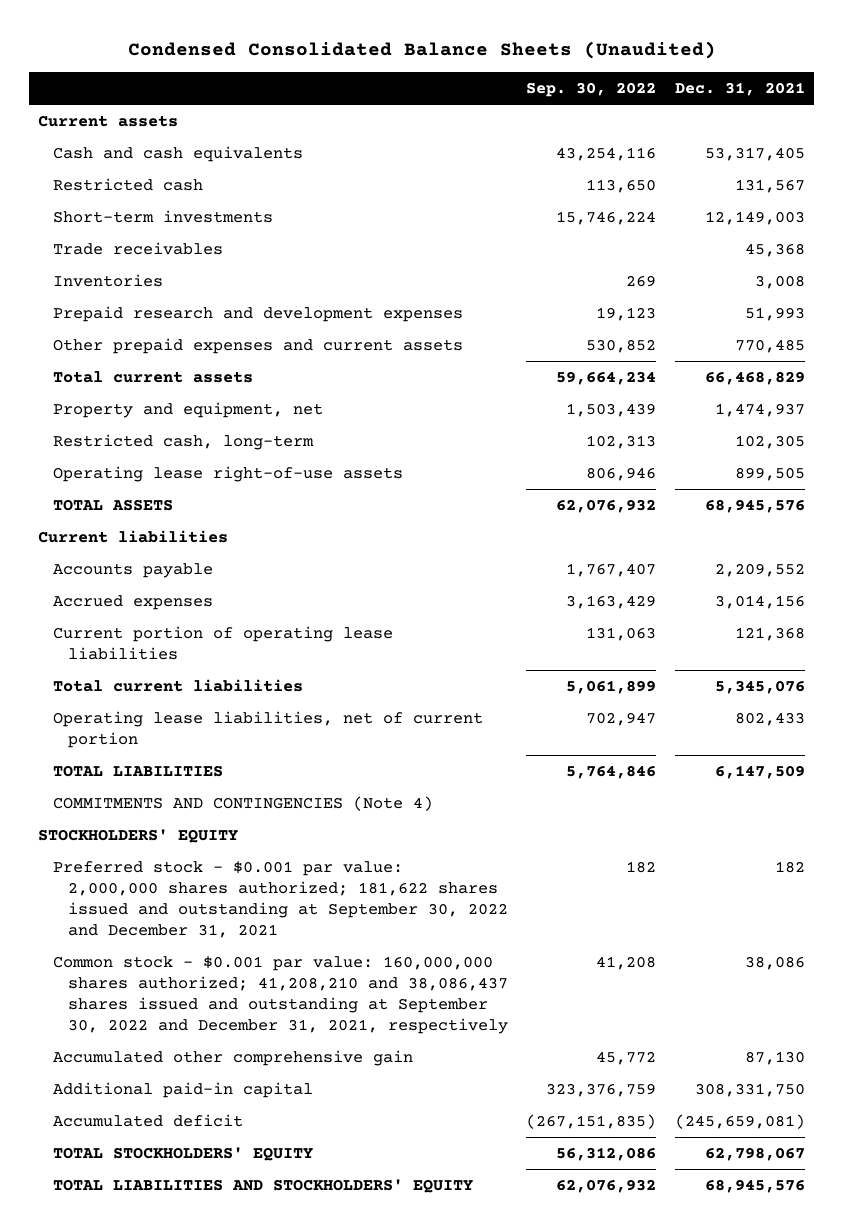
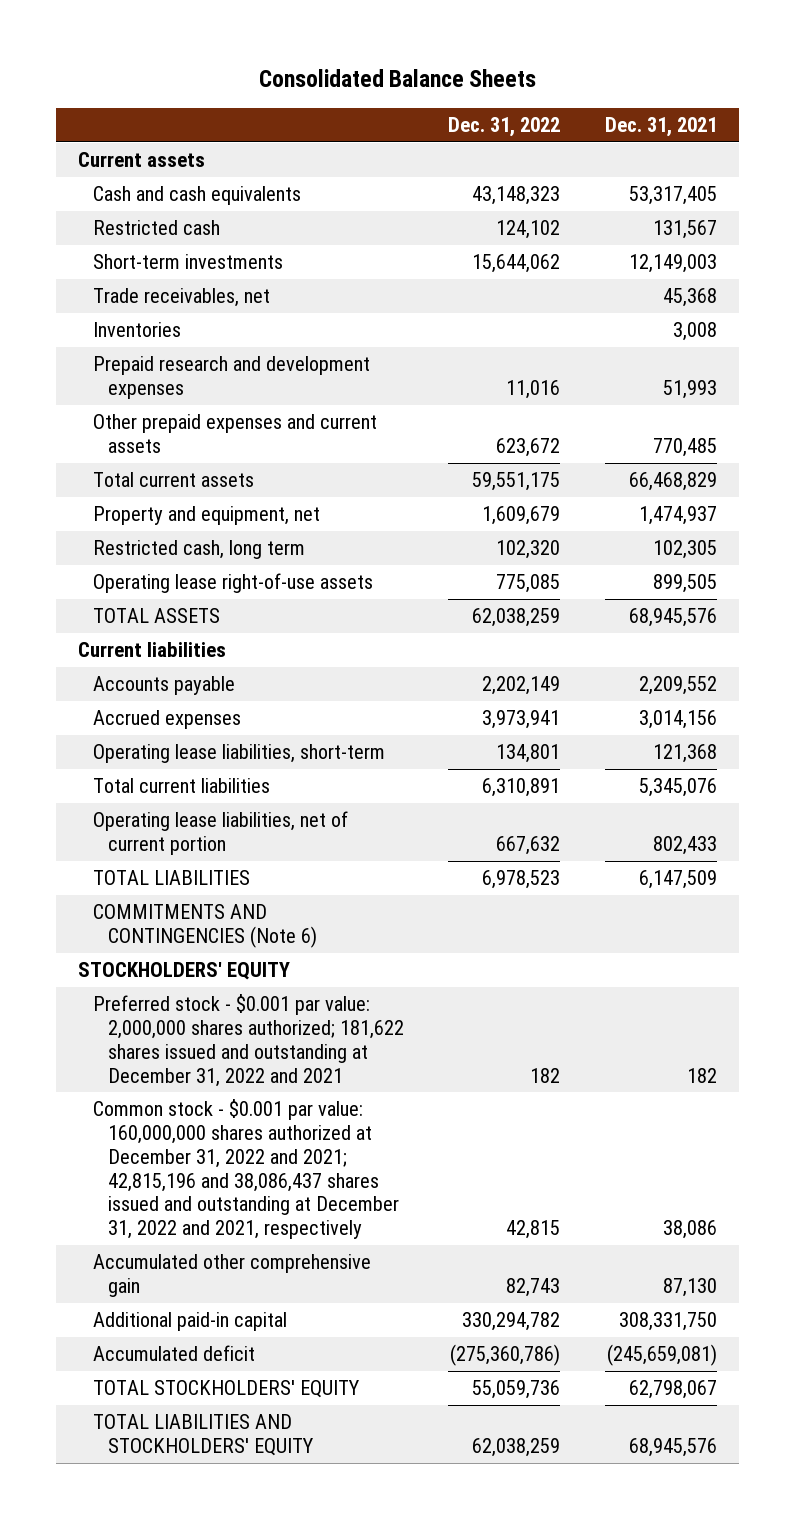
[127,41,716,60] Condensed Consolidated Balance Sheets (Unaudited) -> [258,69,536,88] Consolidated Balance Sheets
[526,82,657,98] Sep. 30, 2022 -> none
none -> [448,117,561,138] Dec. 31, 2022
[53,241,224,255] Trade receivables -> [92,288,270,308] Trade receivables, net
[53,433,315,450] Restricted cash, long-term -> [92,540,305,560] Restricted cash, long term
[53,625,394,660] Current portion of operating lease liabilities -> [92,744,385,764] Operating lease liabilities, short-term
[53,795,434,811] COMMITMENTS AND CONTINGENCIES (Note 4) -> [92,904,317,949] COMMITMENTS AND CONTINGENCIES (Note 6)
[53,860,508,938] Preferred stock - $0.001 par value: 2,000,000 shares authorized; 181,622 shares issued and outstanding at September 30, 2022 and December 31, 2021 -> [92,994,404,1087] Preferred stock - $0.001 par value: 2,000,000 shares authorized; 181,622 shares issued and outstanding at December 31, 2022 and 2021
[53,955,508,1034] Common stock - $0.001 par value: 160,000,000 shares authorized; 41,208,210 and 38,086,437 shares issued and outstanding at September 30, 2022 and December 31, 2021, respectively -> [92,1099,399,1240] Common stock - $0.001 par value: 160,000,000 shares authorized at December 31, 2022 and 2021; 42,815,196 and 38,086,437 shares issued and outstanding at December 31, 2022 and 2021, respectively

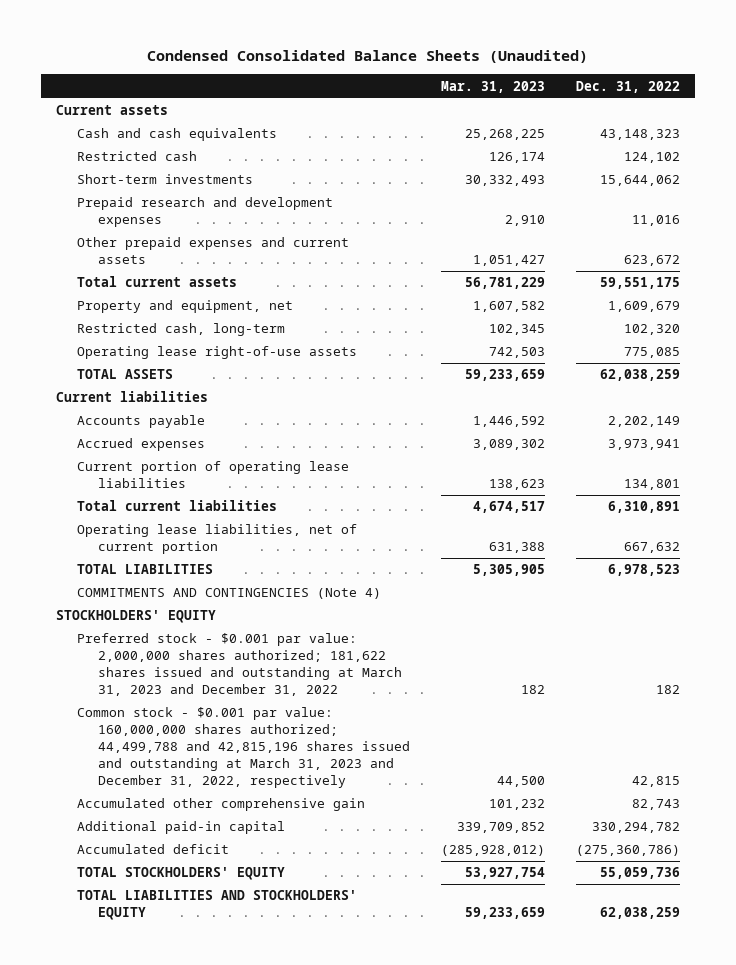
[258,69,536,88] Consolidated Balance Sheets -> [146,50,588,64] Condensed Consolidated Balance Sheets (Unaudited)
[605,117,718,138] Dec. 31, 2021 -> none
none -> [440,80,545,93] Mar. 31, 2023
[92,288,270,308] Trade receivables, net -> none
[92,322,181,338] Inventories -> none
[92,540,305,560] Restricted cash, long term -> [77,323,286,337] Restricted cash, long-term
[92,744,385,764] Operating lease liabilities, short-term -> [77,461,350,489] Current portion of operating lease liabilities
[92,904,317,949] COMMITMENTS AND CONTINGENCIES (Note 6) -> [77,588,382,600] COMMITMENTS AND CONTINGENCIES (Note 4)
[92,994,404,1087] Preferred stock - $0.001 par value: 2,000,000 shares authorized; 181,622 shares issued and outstanding at December 31, 2022 and 2021 -> [77,633,403,696] Preferred stock - $0.001 par value: 2,000,000 shares authorized; 181,622 shares issued and outstanding at March 31, 2023 and December 31, 2022
[92,1099,399,1240] Common stock - $0.001 par value: 160,000,000 shares authorized at December 31, 2022 and 2021; 42,815,196 and 38,086,437 shares issued and outstanding at December 31, 2022 and 2021, respectively -> [77,707,411,788] Common stock - $0.001 par value: 160,000,000 shares authorized; 44,499,788 and 42,815,196 shares issued and outstanding at March 31, 2023 and December 31, 2022, respectively

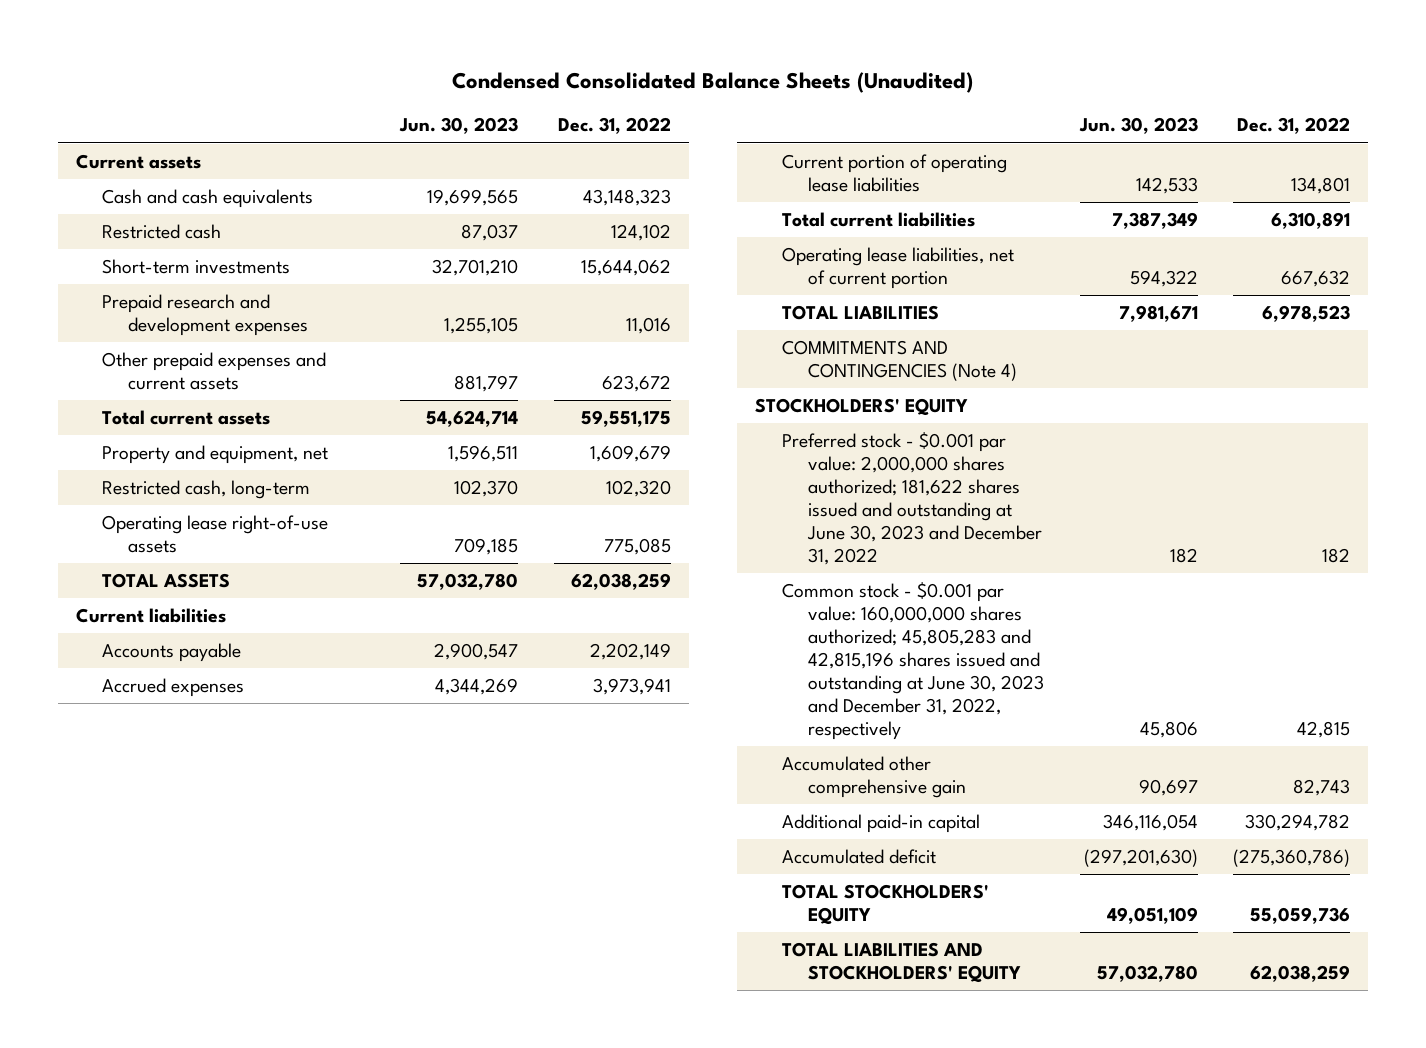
[440,80,545,93] Mar. 31, 2023 -> none
none -> [399,117,519,135] Jun. 30, 2023
[77,633,403,696] Preferred stock - $0.001 par value: 2,000,000 shares authorized; 181,622 shares issued and outstanding at March 31, 2023 and December 31, 2022 -> [781,432,1043,565] Preferred stock - $0.001 par value: 2,000,000 shares authorized; 181,622 shares issued and outstanding at June 30, 2023 and December 31, 2022
[77,707,411,788] Common stock - $0.001 par value: 160,000,000 shares authorized; 44,499,788 and 42,815,196 shares issued and outstanding at March 31, 2023 and December 31, 2022, respectively -> [781,582,1045,740] Common stock - $0.001 par value: 160,000,000 shares authorized; 45,805,283 and 42,815,196 shares issued and outstanding at June 30, 2023 and December 31, 2022, respectively

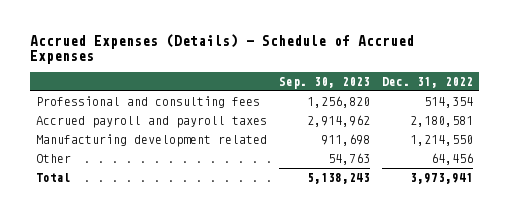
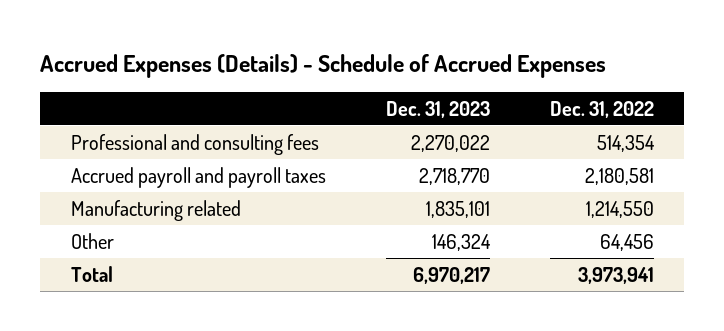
[279,76,371,89] Sep. 30, 2023 -> none
none -> [385,100,490,118] Dec. 31, 2023
[36,134,268,148] Manufacturing development related -> [70,199,241,221] Manufacturing related

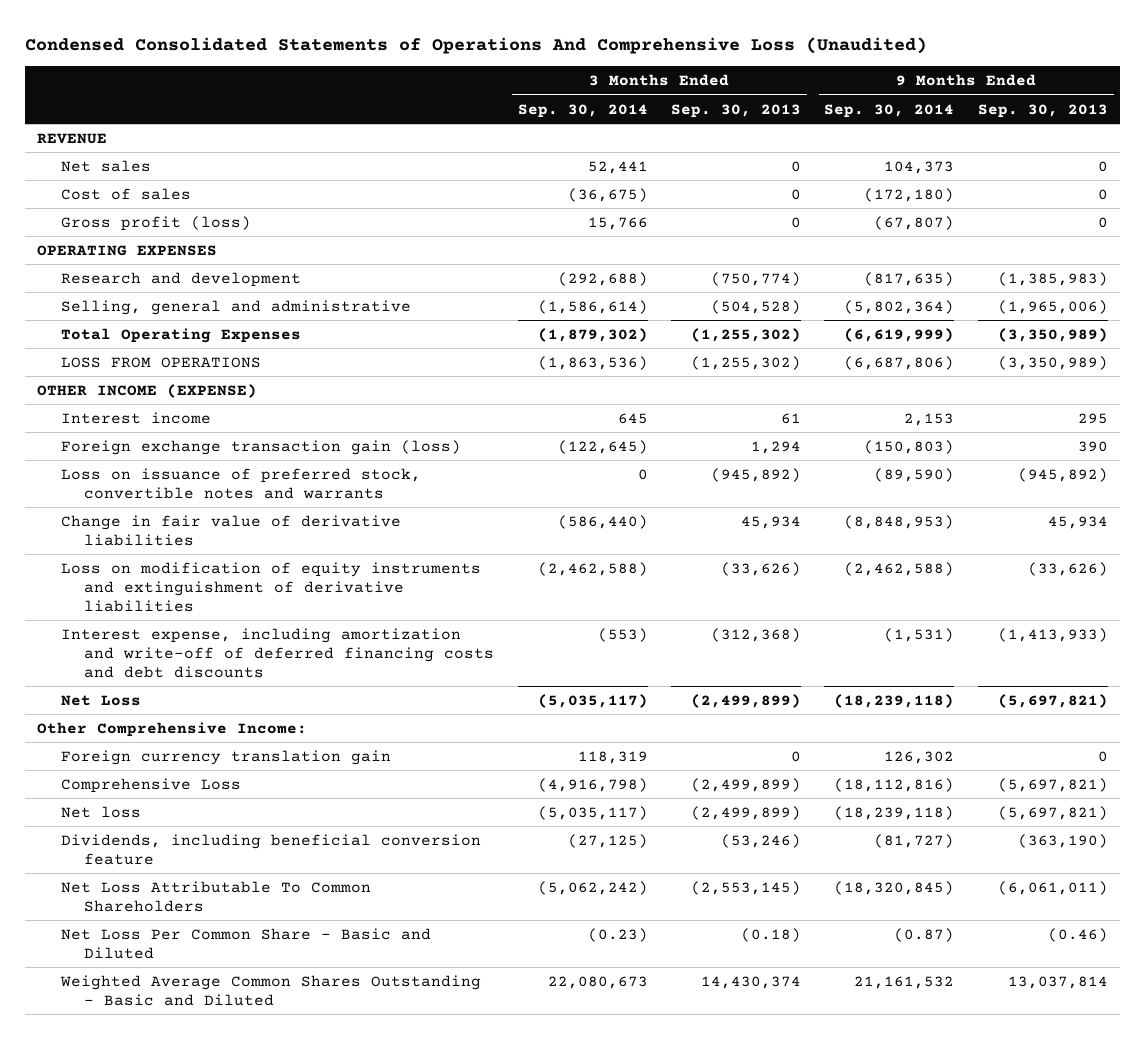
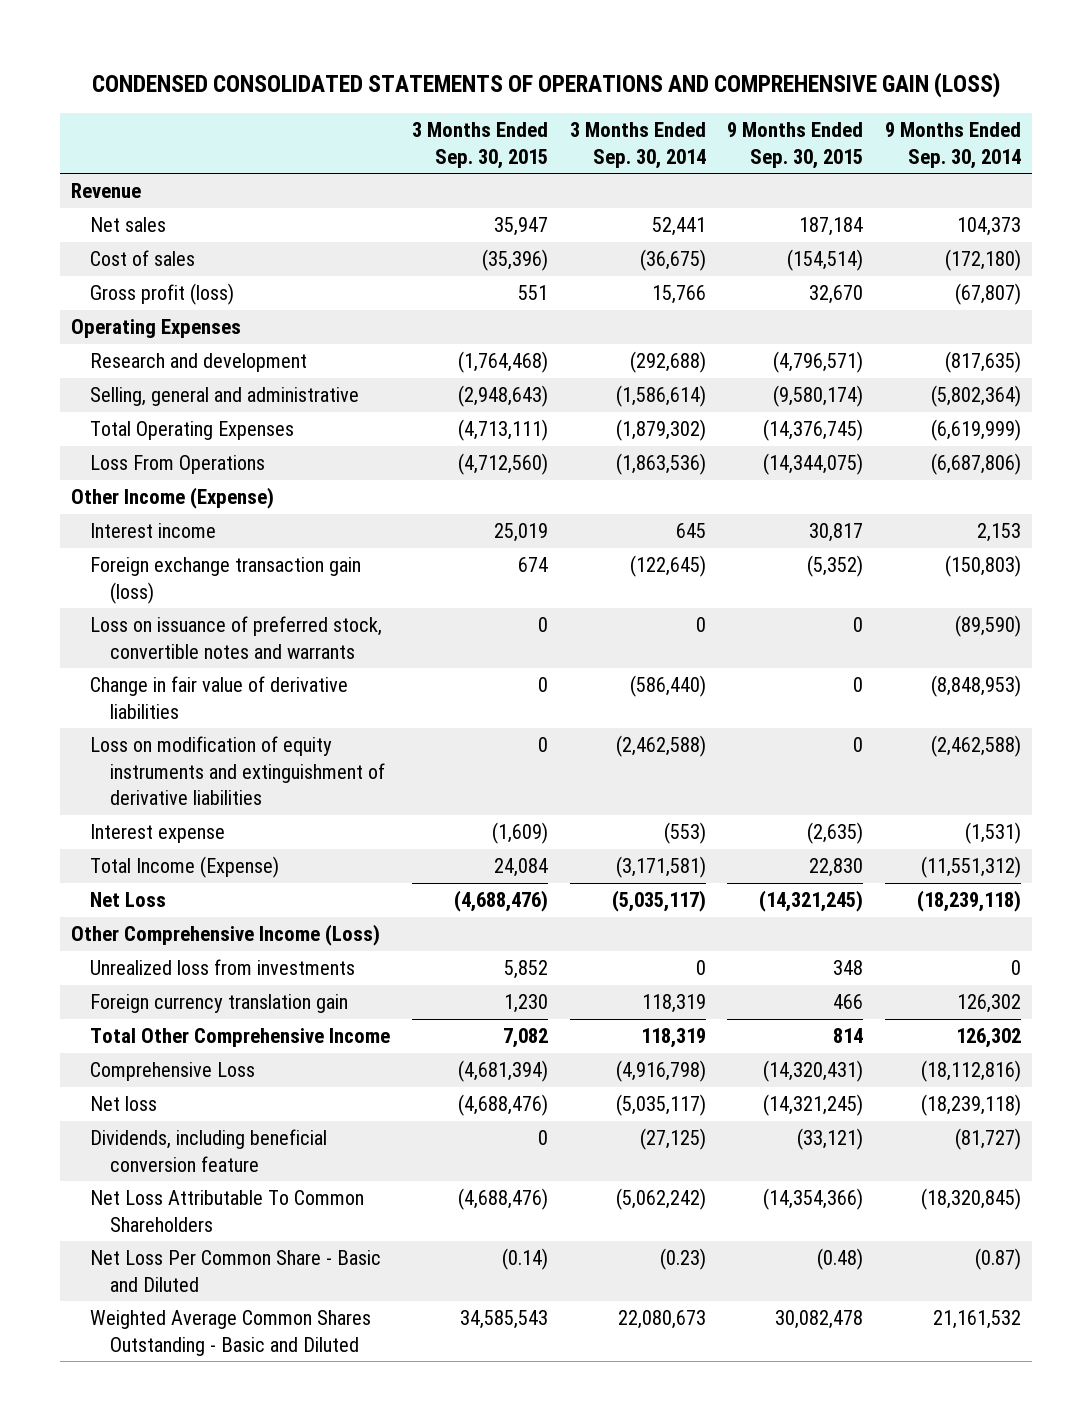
[25,37,928,55] Condensed Consolidated Statements of Operations And Comprehensive Loss (Unaudited) -> [92,72,1001,99] CONDENSED CONSOLIDATED STATEMENTS OF OPERATIONS AND COMPREHENSIVE GAIN (LOSS)
[670,103,801,118] Sep. 30, 2013 -> none
[977,103,1108,118] Sep. 30, 2013 -> none
none -> [412,122,549,169] 3 Months Ended Sep. 30, 2015
none -> [727,122,864,169] 9 Months Ended Sep. 30, 2015
[37,132,108,144] REVENUE -> [71,183,142,199] Revenue
[37,244,218,256] OPERATING EXPENSES -> [71,319,242,339] Operating Expenses
[60,356,261,368] LOSS FROM OPERATIONS -> [90,455,266,475] Loss From Operations
[37,383,258,398] OTHER INCOME (EXPENSE) -> [71,487,275,510] Other Income (Expense)
[60,627,495,678] Interest expense, including amortization and write-off of deferred financing costs and debt discounts -> [90,824,226,844] Interest expense
none -> [90,856,280,879] Total Income (Expense)
[37,721,308,737] Other Comprehensive Income: -> [71,924,381,947] Other Comprehensive Income (Loss)
none -> [90,959,356,976] Unrealized loss from investments
none -> [90,1028,391,1048] Total Other Comprehensive Income

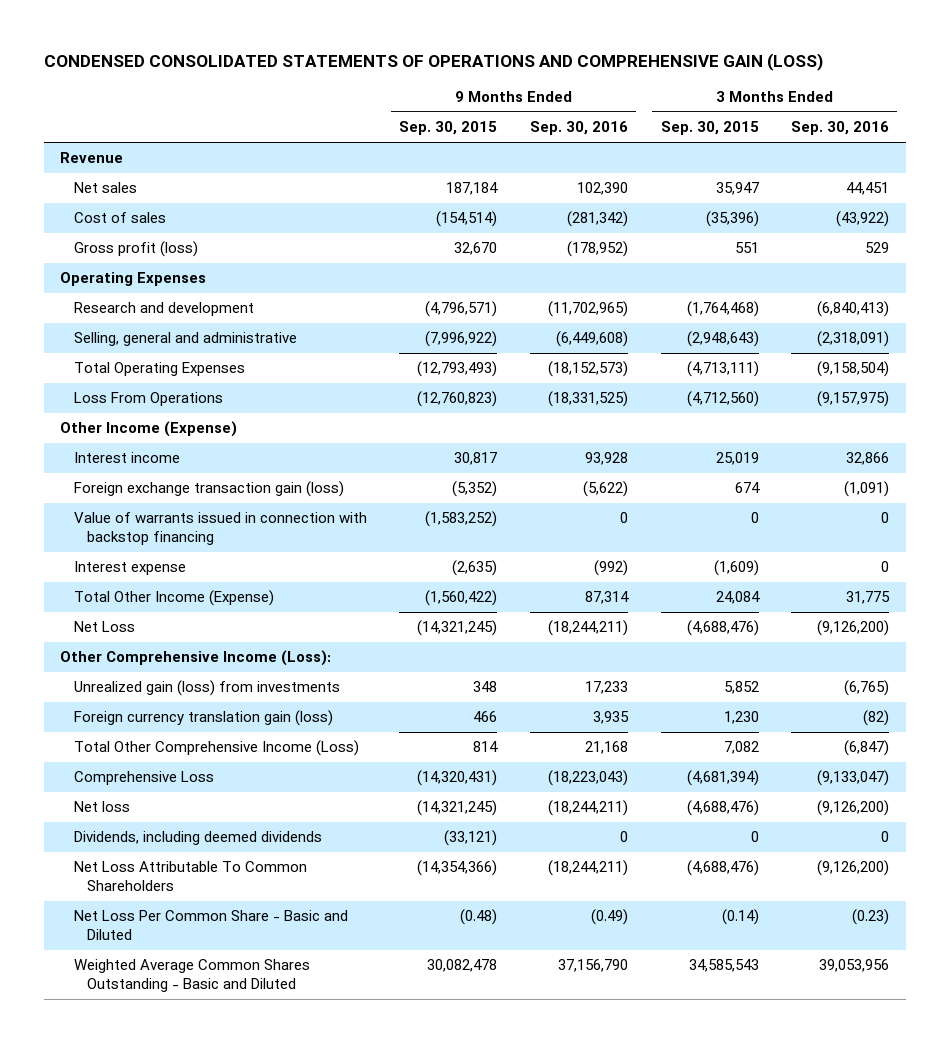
[569,122,706,169] 3 Months Ended Sep. 30, 2014 -> none
[885,122,1022,169] 9 Months Ended Sep. 30, 2014 -> none
none -> [529,121,628,136] Sep. 30, 2016
none -> [791,121,890,136] Sep. 30, 2016
[773,385,864,408] (9,580,174) -> [425,331,498,348] (7,996,922)
[763,419,864,442] (14,376,745) -> [417,361,498,378] (12,793,493)
[763,453,864,476] (14,344,075) -> [417,391,498,408] (12,760,823)
[90,616,383,659] Loss on issuance of preferred stock, convertible notes and warrants -> none
[90,676,349,719] Change in fair value of derivative liabilities -> none
[90,736,385,806] Loss on modification of equity instruments and extinguishment of derivative liabilities -> none
none -> [73,512,367,546] Value of warrants issued in connection with backstop financing
[90,856,280,879] Total Income (Expense) -> [73,590,274,607] Total Other Income (Expense)
[809,858,864,878] 22,830 -> [425,590,498,607] (1,560,422)
[71,924,381,947] Other Comprehensive Income (Loss) -> [60,650,332,667] Other Comprehensive Income (Loss):
[90,959,356,976] Unrealized loss from investments -> [73,680,340,697] Unrealized gain (loss) from investments
[90,994,349,1014] Foreign currency translation gain -> [73,710,333,727] Foreign currency translation gain (loss)
[90,1028,391,1048] Total Other Comprehensive Income -> [73,740,359,757] Total Other Comprehensive Income (Loss)
[90,1129,328,1172] Dividends, including beneficial conversion feature -> [73,831,322,846] Dividends, including deemed dividends

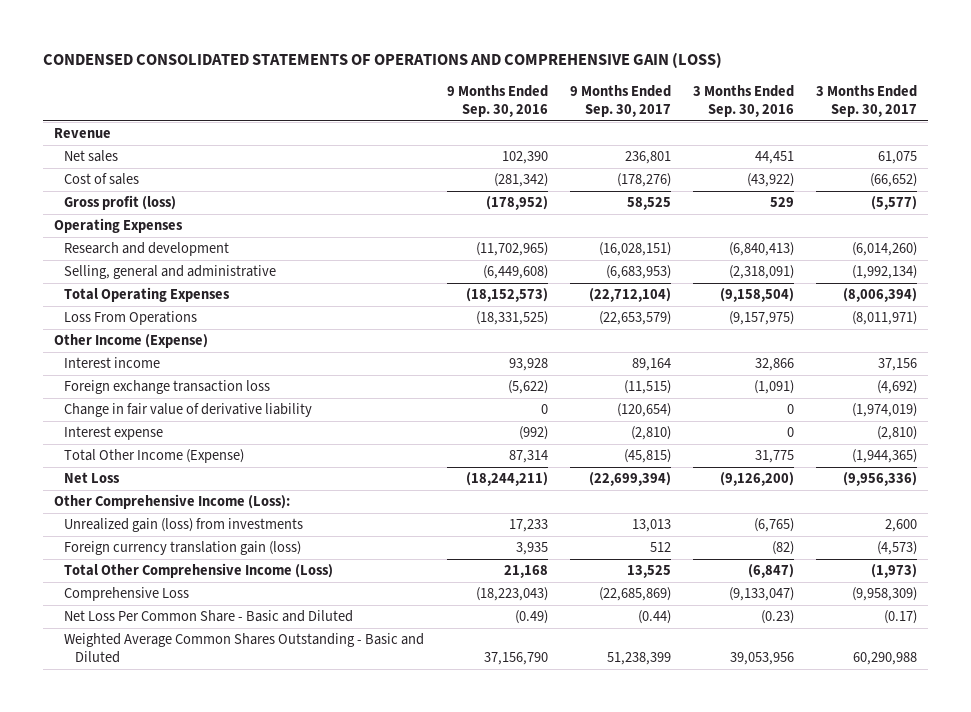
[399,121,498,136] Sep. 30, 2015 -> none
[660,121,759,136] Sep. 30, 2015 -> none
none -> [569,84,671,117] 9 Months Ended Sep. 30, 2017
none -> [816,84,918,117] 3 Months Ended Sep. 30, 2017
[73,512,367,546] Value of warrants issued in connection with backstop financing -> none
[73,481,344,498] Foreign exchange transaction gain (loss) -> [64,380,271,395] Foreign exchange transaction loss
none -> [64,403,313,418] Change in fair value of derivative liability
[73,801,130,813] Net loss -> none
[73,831,322,846] Dividends, including deemed dividends -> none
[73,861,307,892] Net Loss Attributable To Common Shareholders -> none

